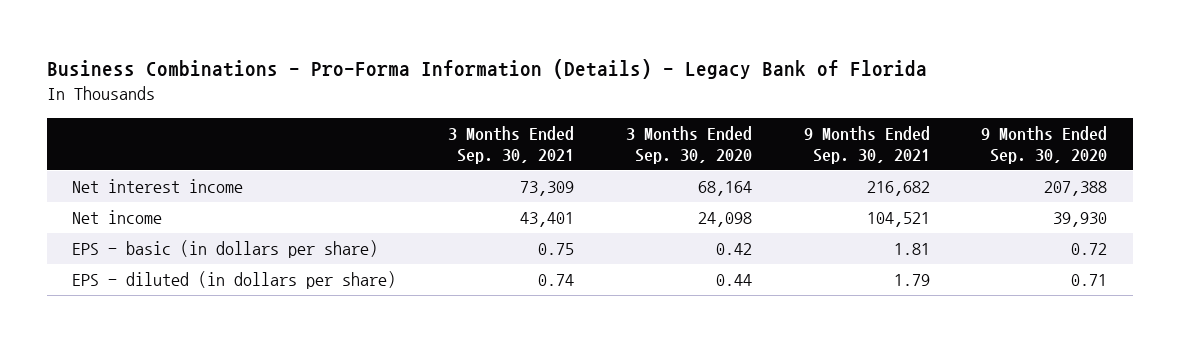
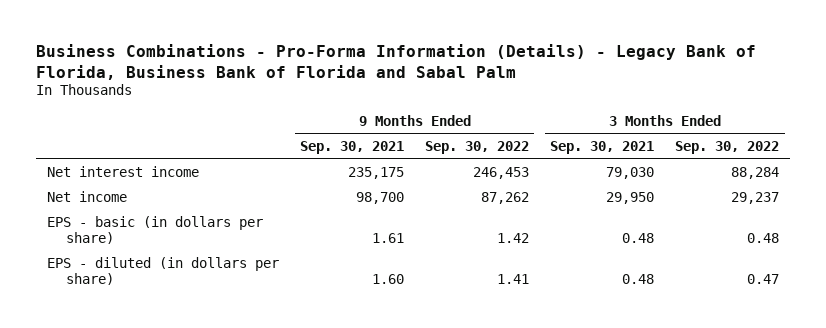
[46,58,927,79] Business Combinations - Pro-Forma Information (Details) - Legacy Bank of Florida -> [36,43,757,80] Business Combinations - Pro-Forma Information (Details) - Legacy Bank of Florida, Business Bank of Florida and Sabal Palm
[625,125,752,164] 3 Months Ended Sep. 30, 2020 -> none
[981,125,1108,164] 9 Months Ended Sep. 30, 2020 -> none
none -> [425,141,530,155] Sep. 30, 2022
none -> [675,141,780,155] Sep. 30, 2022
[520,181,575,197] 73,309 -> [606,167,655,180] 79,030
[866,181,930,197] 216,682 -> [347,167,404,180] 235,175
[520,212,575,228] 43,401 -> [606,192,655,205] 29,950
[866,212,930,228] 104,521 -> [355,192,404,205] 98,700
[538,243,575,256] 0.75 -> [622,232,655,243] 0.48
[893,243,930,256] 1.81 -> [371,232,404,243] 1.61
[538,274,575,287] 0.74 -> [622,273,655,284] 0.48
[893,274,930,287] 1.79 -> [371,273,404,284] 1.60

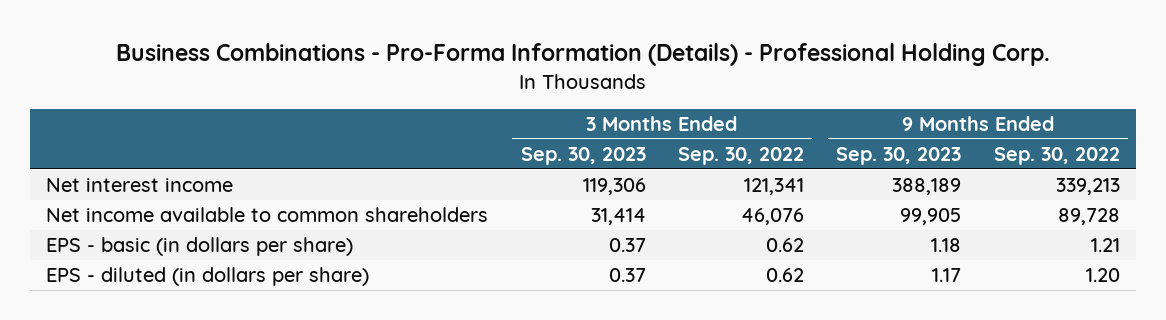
[36,43,757,80] Business Combinations - Pro-Forma Information (Details) - Legacy Bank of Florida, Business Bank of Florida and Sabal Palm -> [115,43,1050,67] Business Combinations - Pro-Forma Information (Details) - Professional Holding Corp.
[299,141,404,155] Sep. 30, 2021 -> none
[550,141,655,155] Sep. 30, 2021 -> none
none -> [520,146,646,165] Sep. 30, 2023
none -> [836,146,962,165] Sep. 30, 2023
[473,167,530,180] 246,453 -> [1055,178,1120,196] 339,213
[731,167,780,180] 88,284 -> [743,178,804,196] 121,341
[46,191,127,203] Net income -> [46,207,489,223] Net income available to common shareholders
[481,192,530,205] 87,262 -> [1057,208,1120,226] 89,728
[731,192,780,205] 29,237 -> [740,208,804,226] 46,076
[497,232,530,243] 1.42 -> [1090,238,1120,253] 1.21
[747,232,780,243] 0.48 -> [765,238,804,253] 0.62
[497,273,530,284] 1.41 -> [1085,268,1120,283] 1.20
[747,273,780,284] 0.47 -> [765,268,804,283] 0.62

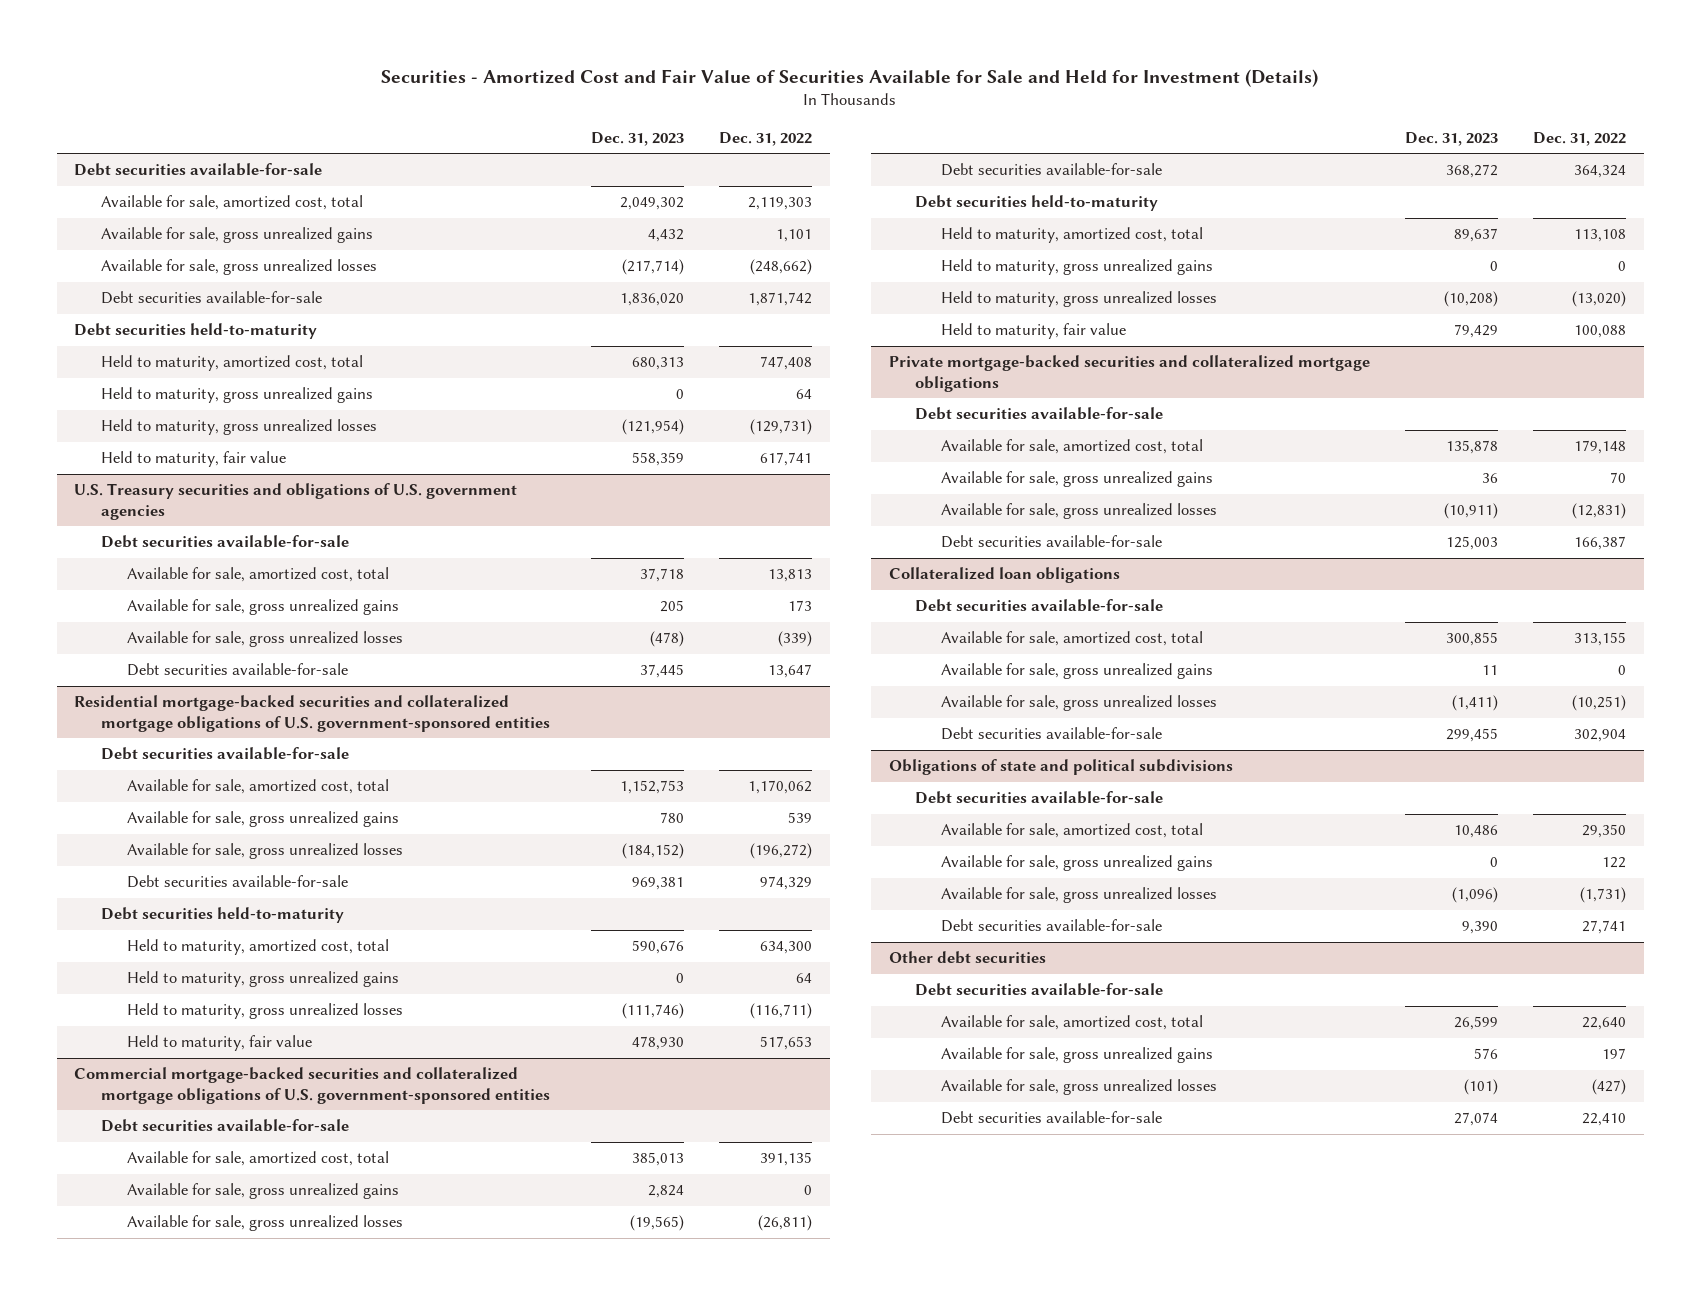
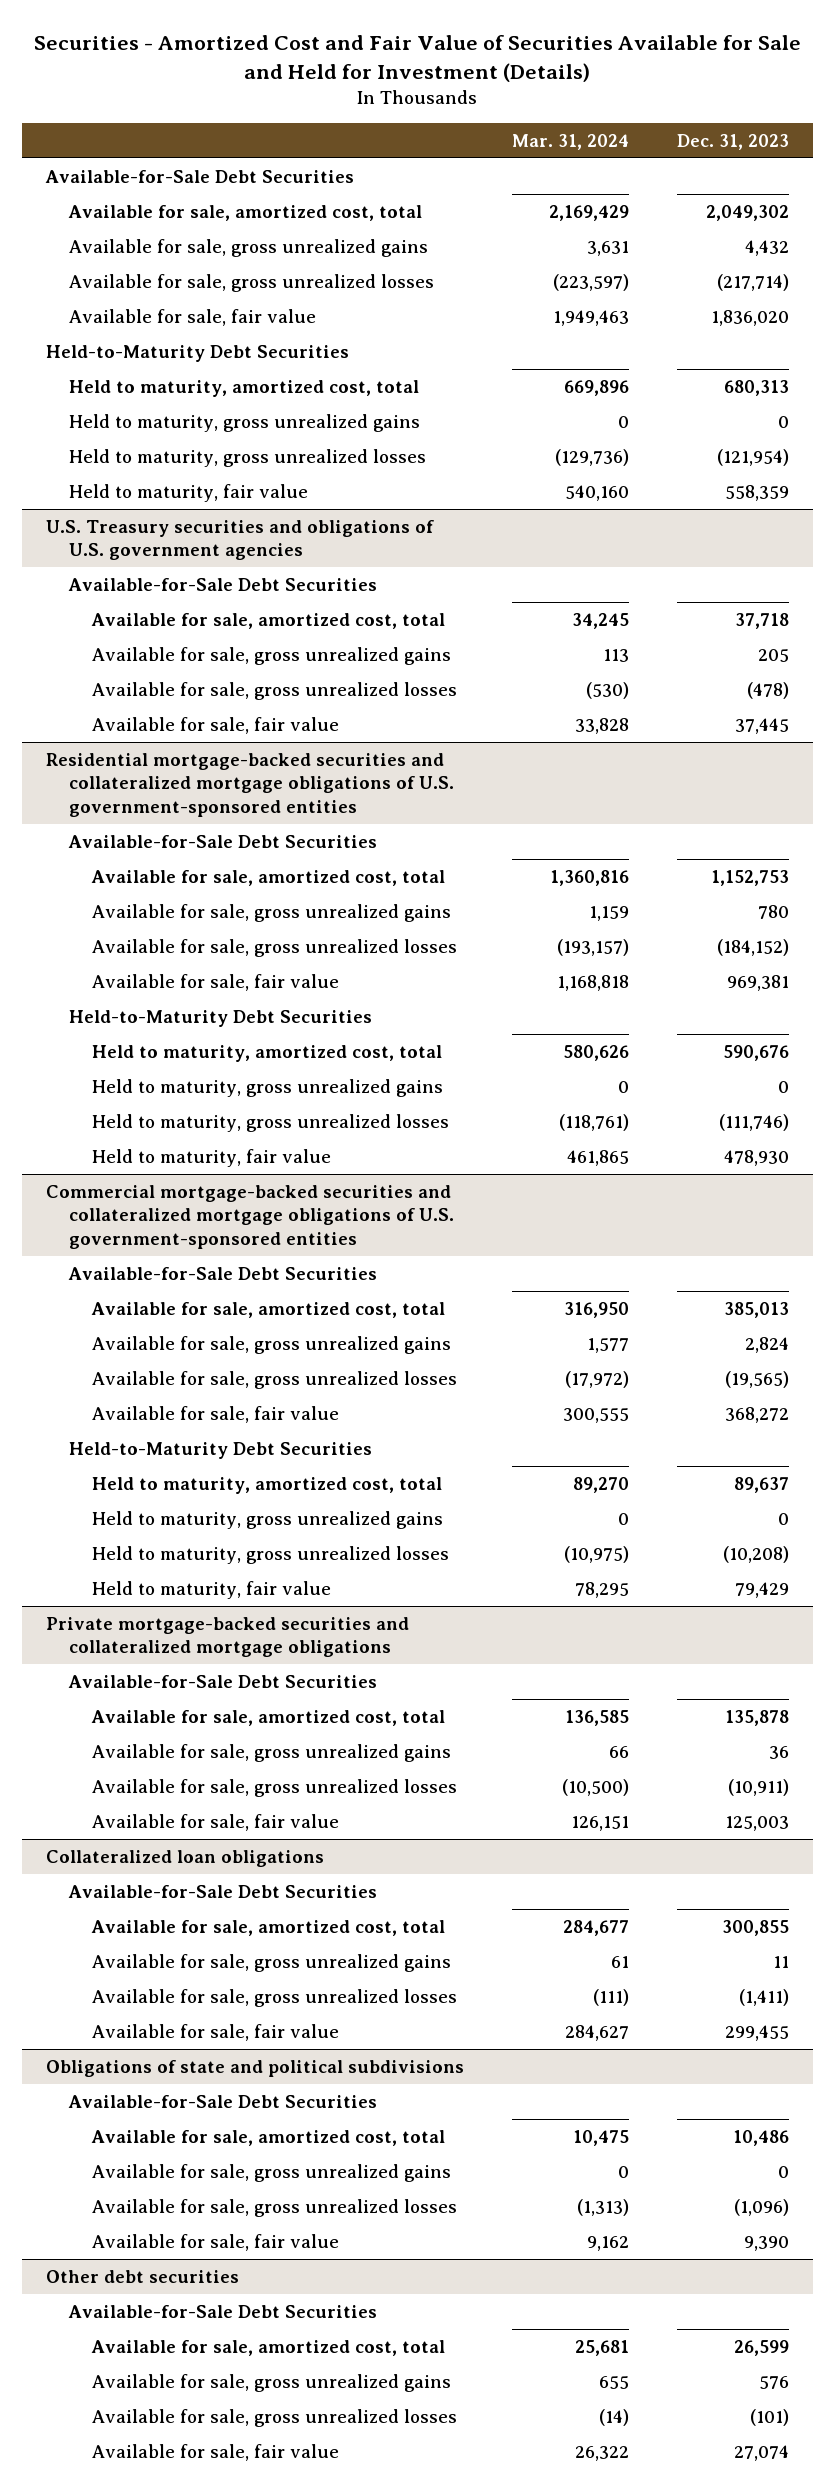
[719,131,813,146] Dec. 31, 2022 -> none
none -> [511,133,629,150] Mar. 31, 2024
[74,163,323,177] Debt securities available-for-sale -> [44,169,354,183] Available-for-Sale Debt Securities
[100,291,322,305] Debt securities available-for-sale -> [68,308,316,326] Available for sale, fair value
[74,323,318,340] Debt securities held-to-maturity -> [45,344,349,362] Held-to-Maturity Debt Securities
[100,535,349,549] Debt securities available-for-sale -> [67,577,377,591] Available-for-Sale Debt Securities
[126,663,348,677] Debt securities available-for-sale -> [91,716,339,734] Available for sale, fair value
[100,747,349,761] Debt securities available-for-sale -> [67,834,377,848] Available-for-Sale Debt Securities
[126,875,348,889] Debt securities available-for-sale -> [91,973,339,991] Available for sale, fair value
[100,907,344,924] Debt securities held-to-maturity -> [68,1009,372,1027] Held-to-Maturity Debt Securities
[100,1119,349,1133] Debt securities available-for-sale -> [67,1266,377,1280] Available-for-Sale Debt Securities
[940,163,1162,177] Debt securities available-for-sale -> [91,1405,339,1423] Available for sale, fair value
[914,195,1158,212] Debt securities held-to-maturity -> [68,1441,372,1459] Held-to-Maturity Debt Securities
[914,407,1163,421] Debt securities available-for-sale -> [67,1674,377,1688] Available-for-Sale Debt Securities
[940,535,1162,549] Debt securities available-for-sale -> [91,1813,339,1831] Available for sale, fair value
[914,599,1163,613] Debt securities available-for-sale -> [67,1884,377,1898] Available-for-Sale Debt Securities
[940,727,1162,741] Debt securities available-for-sale -> [91,2023,339,2041] Available for sale, fair value
[914,791,1163,805] Debt securities available-for-sale -> [67,2094,377,2108] Available-for-Sale Debt Securities
[940,919,1162,933] Debt securities available-for-sale -> [91,2233,339,2251] Available for sale, fair value
[914,983,1163,997] Debt securities available-for-sale -> [67,2304,377,2318] Available-for-Sale Debt Securities
[940,1111,1162,1125] Debt securities available-for-sale -> [91,2443,339,2461] Available for sale, fair value

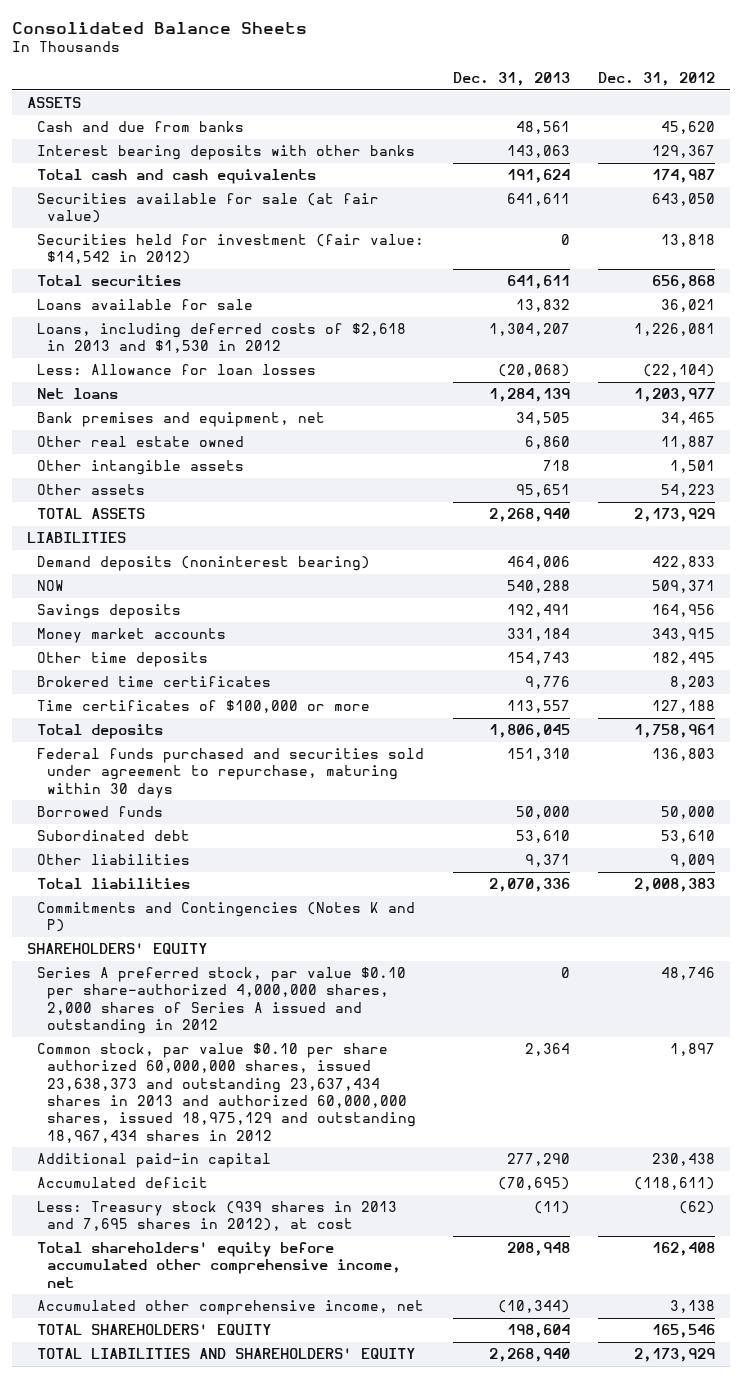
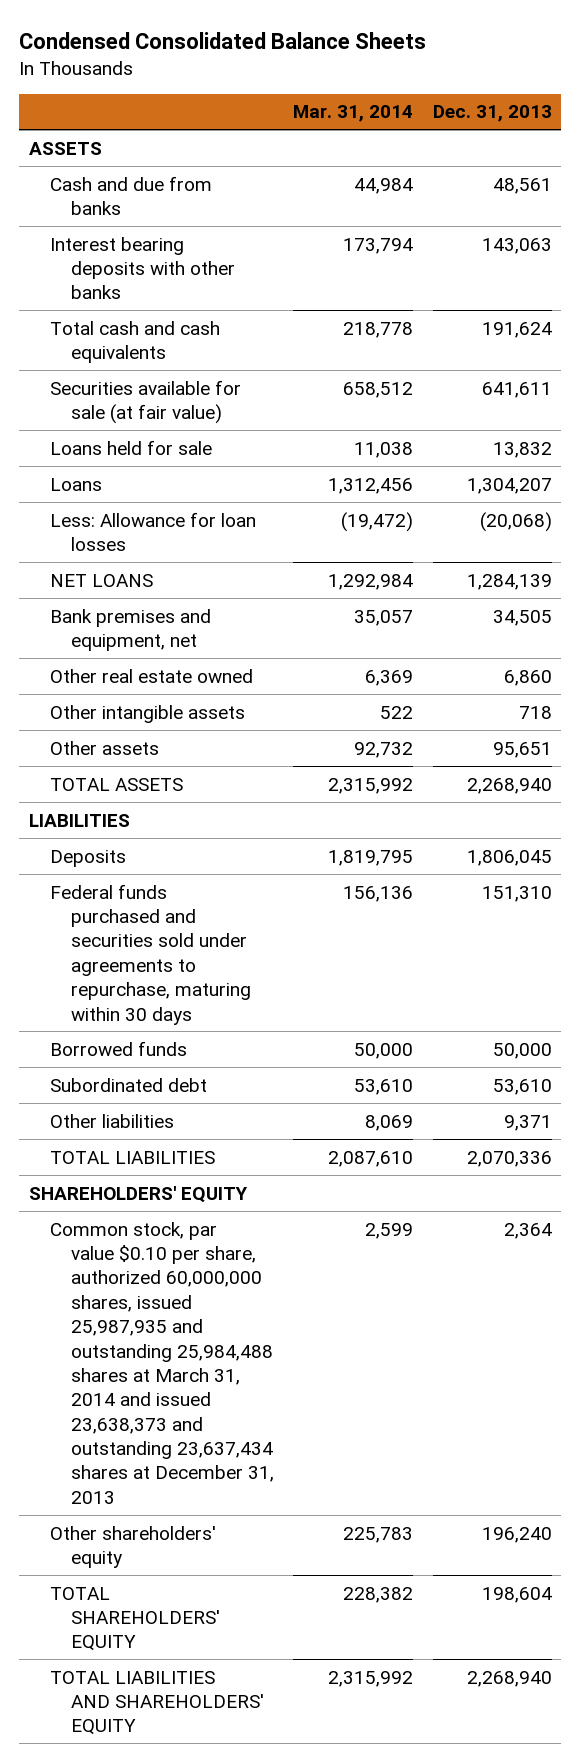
[12,21,308,34] Consolidated Balance Sheets -> [19,31,427,49] Condensed Consolidated Balance Sheets
[598,72,716,87] Dec. 31, 2012 -> none
none -> [293,105,414,123] Mar. 31, 2014
[36,234,424,265] Securities held for investment (fair value: $14,542 in 2012) -> none
[36,275,181,287] Total securities -> none
[36,299,253,311] Loans available for sale -> [49,439,212,455] Loans held for sale
[36,323,406,354] Loans, including deferred costs of $2,618 in 2013 and $1,530 in 2012 -> [49,477,102,491] Loans
[36,388,118,400] Net loans -> [49,573,153,587] NET LOANS
[36,556,370,572] Demand deposits (noninterest bearing) -> none
[36,580,64,592] NOW -> none
[36,604,181,620] Savings deposits -> none
[36,628,226,644] Money market accounts -> none
[36,652,208,668] Other time deposits -> none
[36,676,271,688] Brokered time certificates -> none
[36,700,370,714] Time certificates of $100,000 or more -> none
[36,724,163,740] Total deposits -> [49,849,126,867] Deposits
[36,748,424,798] Federal funds purchased and securities sold under agreement to repurchase, maturing within 30 days -> [49,883,251,1025] Federal funds purchased and securities sold under agreements to repurchase, maturing within 30 days
[36,902,415,933] Commitments and Contingencies (Notes K and P) -> none
[36,878,190,890] Total liabilities -> [49,1150,215,1164] TOTAL LIABILITIES
[36,967,406,1034] Series A preferred stock, par value $0.10 per share-authorized 4,000,000 shares, 2,000 shares of Series A issued and outstanding in 2012 -> none
[36,1153,271,1169] Additional paid-in capital -> none
[36,1177,208,1189] Accumulated deficit -> none
[36,1201,397,1232] Less: Treasury stock (939 shares in 2013 and 7,695 shares in 2012), at cost -> none
[36,1242,402,1288] Total shareholders' equity before accumulated other comprehensive income, net -> none
[36,1300,424,1316] Accumulated other comprehensive income, net -> none
[36,1043,417,1143] Common stock, par value $0.10 per share authorized 60,000,000 shares, issued 23,638,373 and outstanding 23,637,434 shares in 2013 and authorized 60,000,000 shares, issued 18,975,129 and outstanding 18,967,434 shares in 2012 -> [49,1221,274,1504] Common stock, par value $0.10 per share, authorized 60,000,000 shares, issued 25,987,935 and outstanding 25,984,488 shares at March 31, 2014 and issued 23,638,373 and outstanding 23,637,434 shares at December 31, 2013
none -> [49,1525,216,1568] Other shareholders' equity

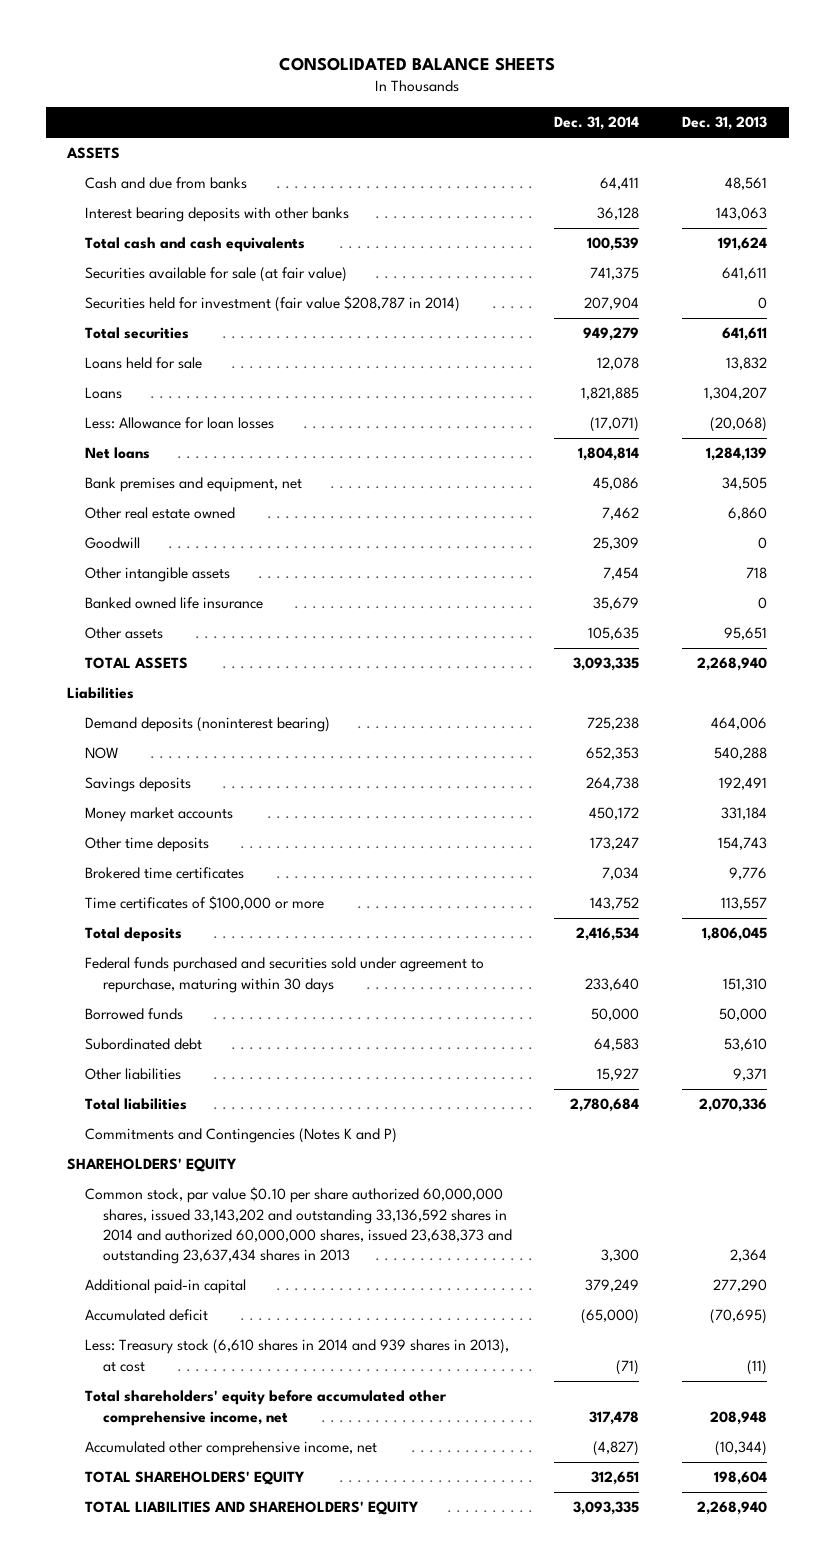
[19,31,427,49] Condensed Consolidated Balance Sheets -> [279,57,556,72] CONSOLIDATED BALANCE SHEETS
[293,105,414,123] Mar. 31, 2014 -> none
none -> [554,116,640,131] Dec. 31, 2014
none -> [84,296,460,313] Securities held for investment (fair value $208,787 in 2014)
none -> [84,327,189,340] Total securities
[49,573,153,587] NET LOANS -> [84,447,150,460] Net loans
none -> [84,537,140,550] Goodwill
none -> [84,597,263,610] Banked owned life insurance
[28,813,130,827] LIABILITIES -> [67,687,135,700] Liabilities
none -> [84,717,330,733] Demand deposits (noninterest bearing)
none -> [84,747,119,760] NOW
none -> [84,777,191,793] Savings deposits
none -> [84,807,233,823] Money market accounts
none -> [84,837,209,853] Other time deposits
none -> [84,867,244,880] Brokered time certificates
none -> [84,896,324,911] Time certificates of $100,000 or more
[49,849,126,867] Deposits -> [84,927,182,943] Total deposits
[49,883,251,1025] Federal funds purchased and securities sold under agreements to repurchase, maturing within 30 days -> [84,957,484,993] Federal funds purchased and securities sold under agreement to repurchase, maturing within 30 days
[49,1150,215,1164] TOTAL LIABILITIES -> [84,1098,187,1111] Total liabilities
none -> [84,1128,397,1144] Commitments and Contingencies (Notes K and P)
[49,1525,216,1568] Other shareholders' equity -> none
[49,1221,274,1504] Common stock, par value $0.10 per share, authorized 60,000,000 shares, issued 25,987,935 and outstanding 25,984,488 shares at March 31, 2014 and issued 23,638,373 and outstanding 23,637,434 shares at December 31, 2013 -> [84,1187,512,1265] Common stock, par value $0.10 per share authorized 60,000,000 shares, issued 33,143,202 and outstanding 33,136,592 shares in 2014 and authorized 60,000,000 shares, issued 23,638,373 and outstanding 23,637,434 shares in 2013
none -> [84,1279,246,1295] Additional paid-in capital
none -> [84,1309,208,1322] Accumulated deficit
none -> [84,1339,509,1372] Less: Treasury stock (6,610 shares in 2014 and 939 shares in 2013), at cost
none -> [84,1390,447,1426] Total shareholders' equity before accumulated other comprehensive income, net
none -> [84,1441,377,1457] Accumulated other comprehensive income, net

